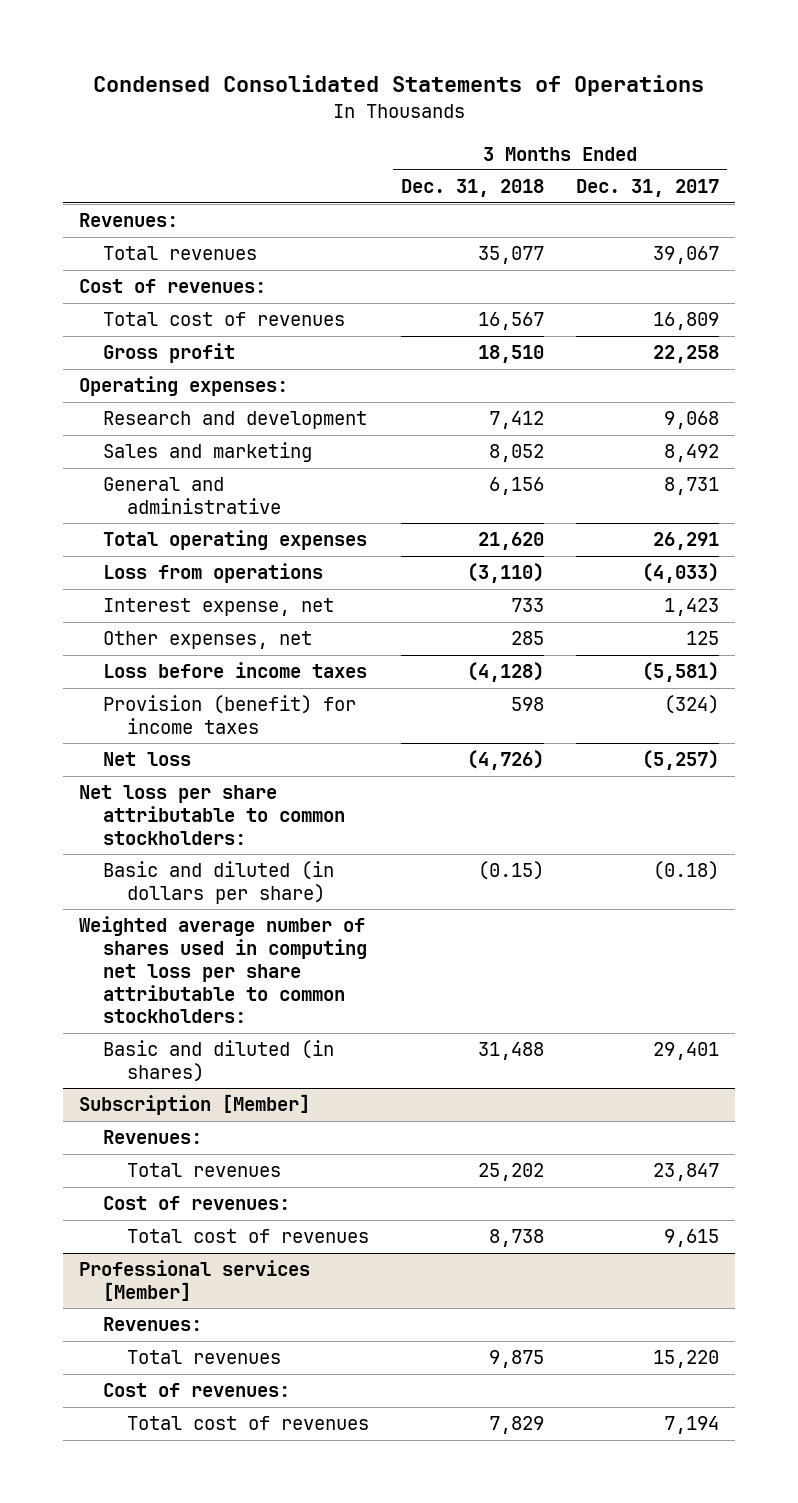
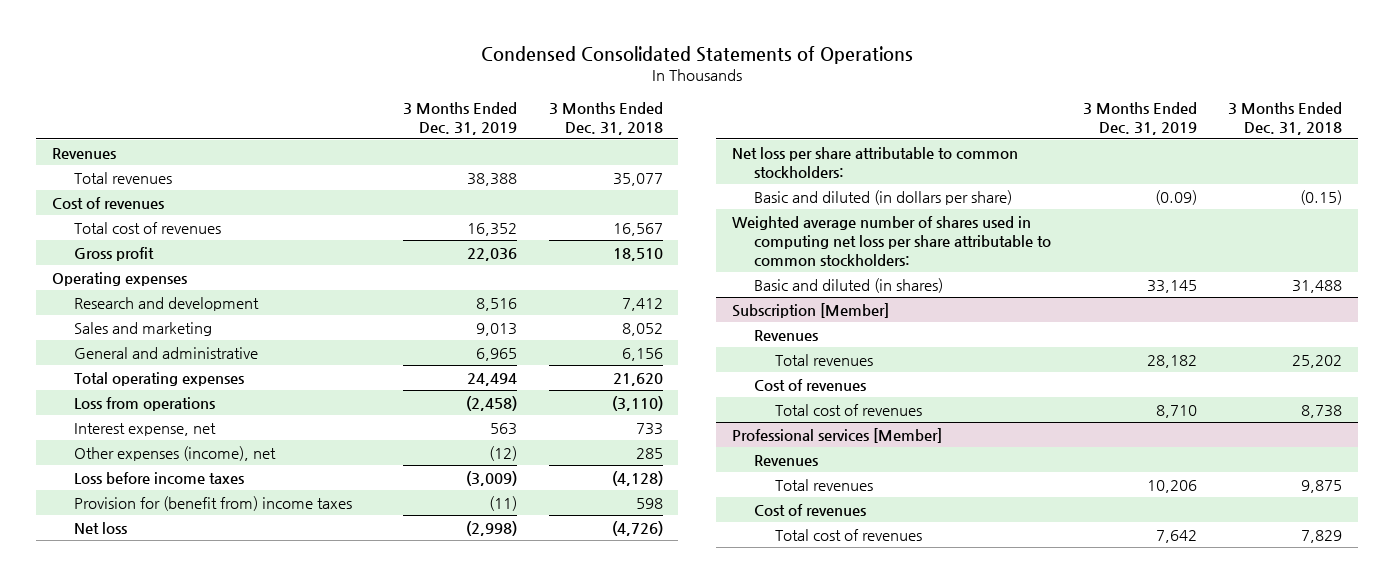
[575,179,719,198] Dec. 31, 2017 -> none
none -> [402,101,517,135] 3 Months Ended Dec. 31, 2019
[78,213,178,228] Revenues: -> [52,147,117,159] Revenues
[78,279,266,294] Cost of revenues: -> [52,196,165,209] Cost of revenues
[78,376,288,397] Operating expenses: -> [52,271,188,286] Operating expenses
[103,631,313,650] Other expenses, net -> [74,445,277,461] Other expenses (income), net
[103,695,357,735] Provision (benefit) for income taxes -> [74,495,353,511] Provision for (benefit from) income taxes
[103,1130,203,1145] Revenues: -> [753,329,818,341] Revenues
[103,1196,291,1211] Cost of revenues: -> [753,378,866,391] Cost of revenues
[103,1317,203,1332] Revenues: -> [753,454,818,466] Revenues
[103,1383,291,1398] Cost of revenues: -> [753,503,866,516] Cost of revenues

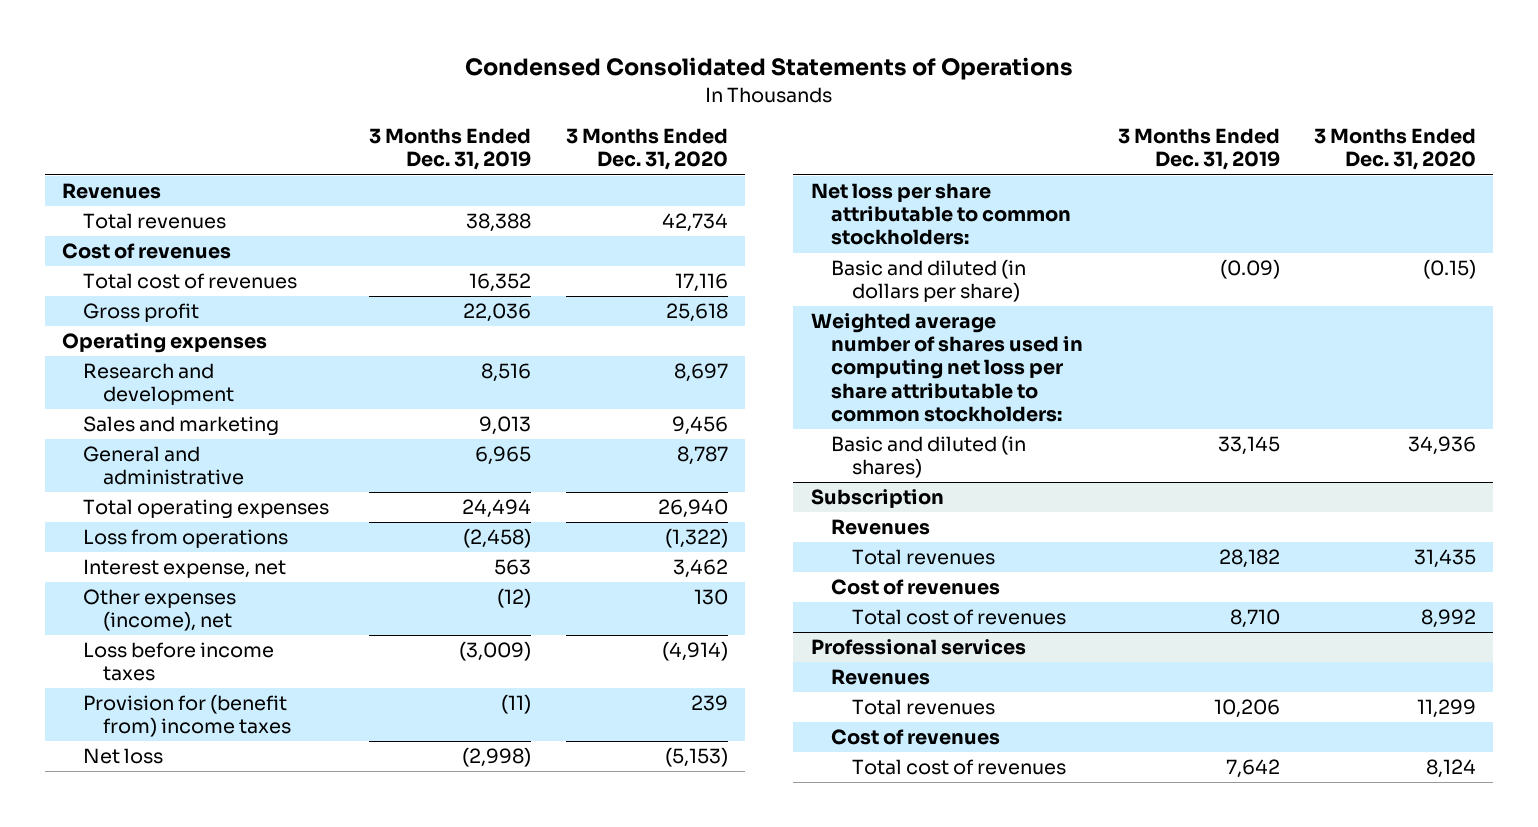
[548,101,663,135] 3 Months Ended Dec. 31, 2018 -> none
none -> [565,128,728,171] 3 Months Ended Dec. 31, 2020
[732,302,890,318] Subscription [Member] -> [810,489,944,509] Subscription
[732,427,943,443] Professional services [Member] -> [810,639,1026,656] Professional services

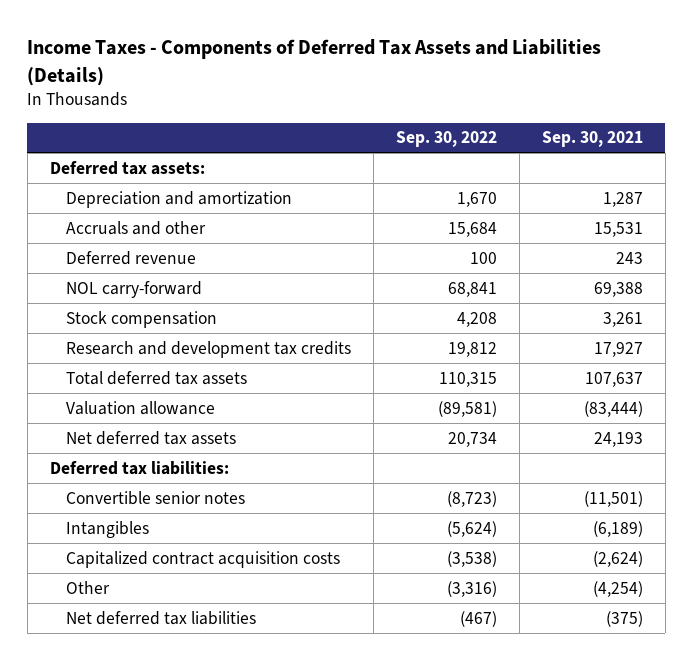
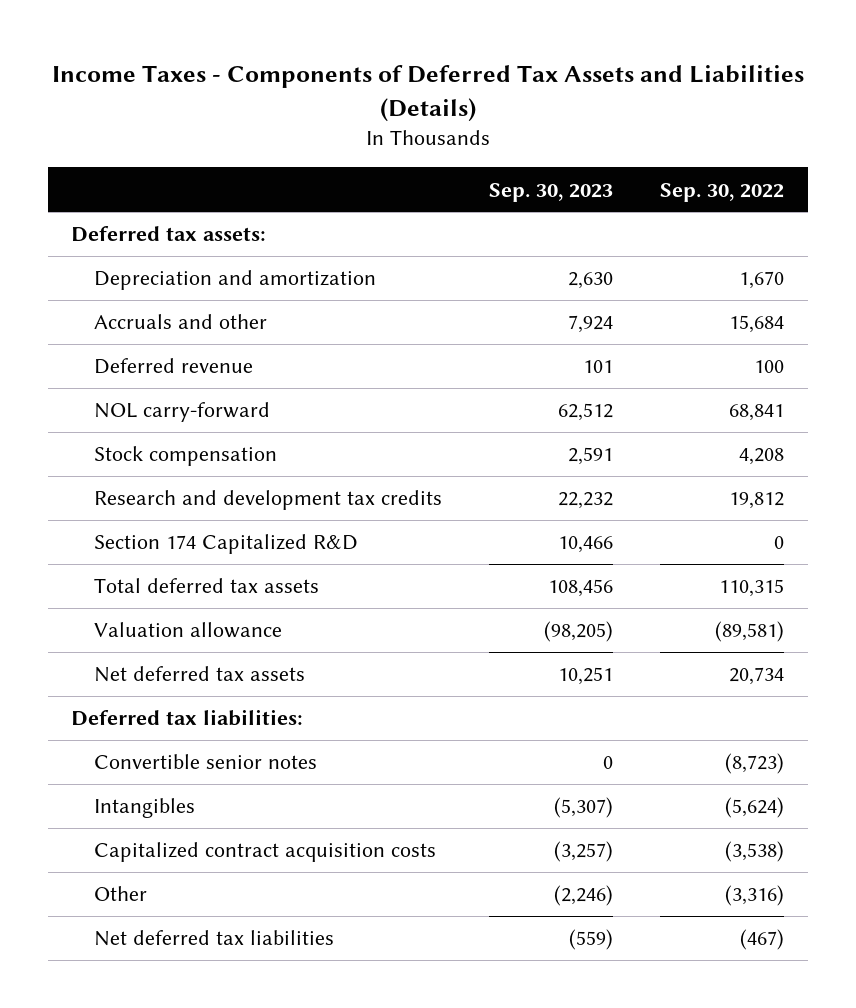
[541,131,643,148] Sep. 30, 2021 -> none
none -> [489,182,614,202] Sep. 30, 2023
none -> [93,534,358,555] Section 174 Capitalized R&D

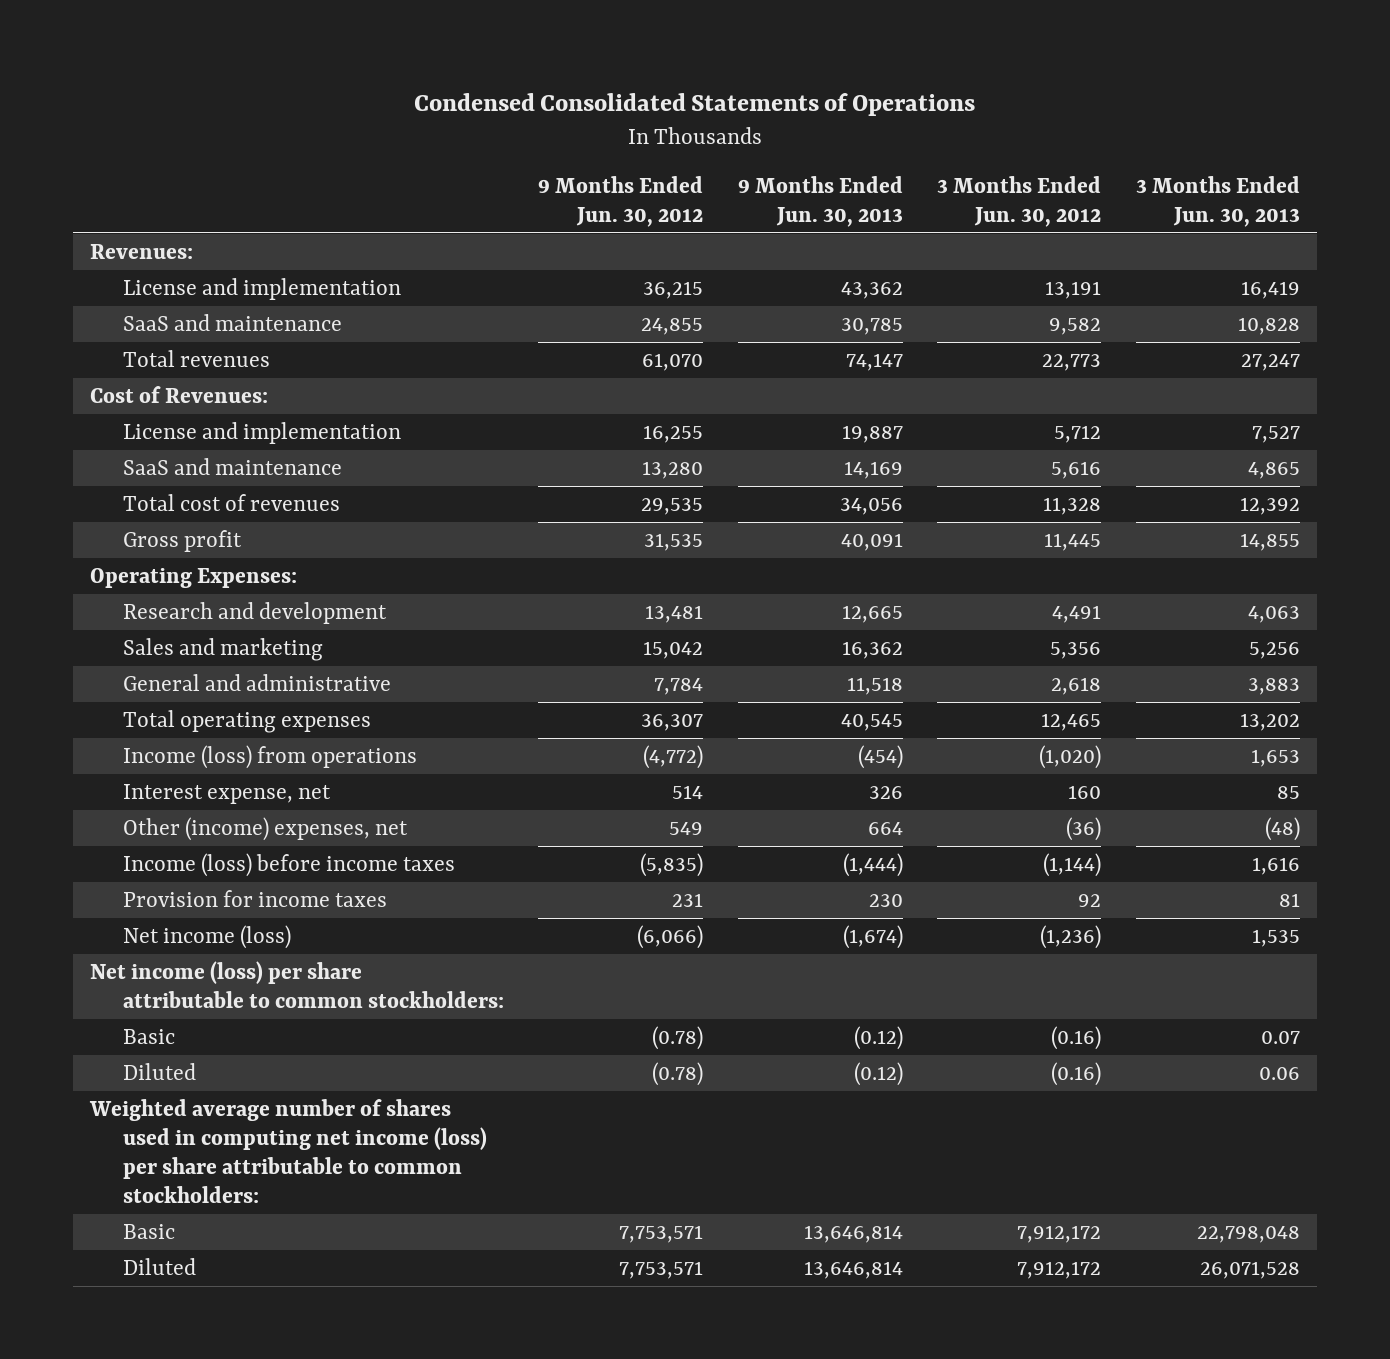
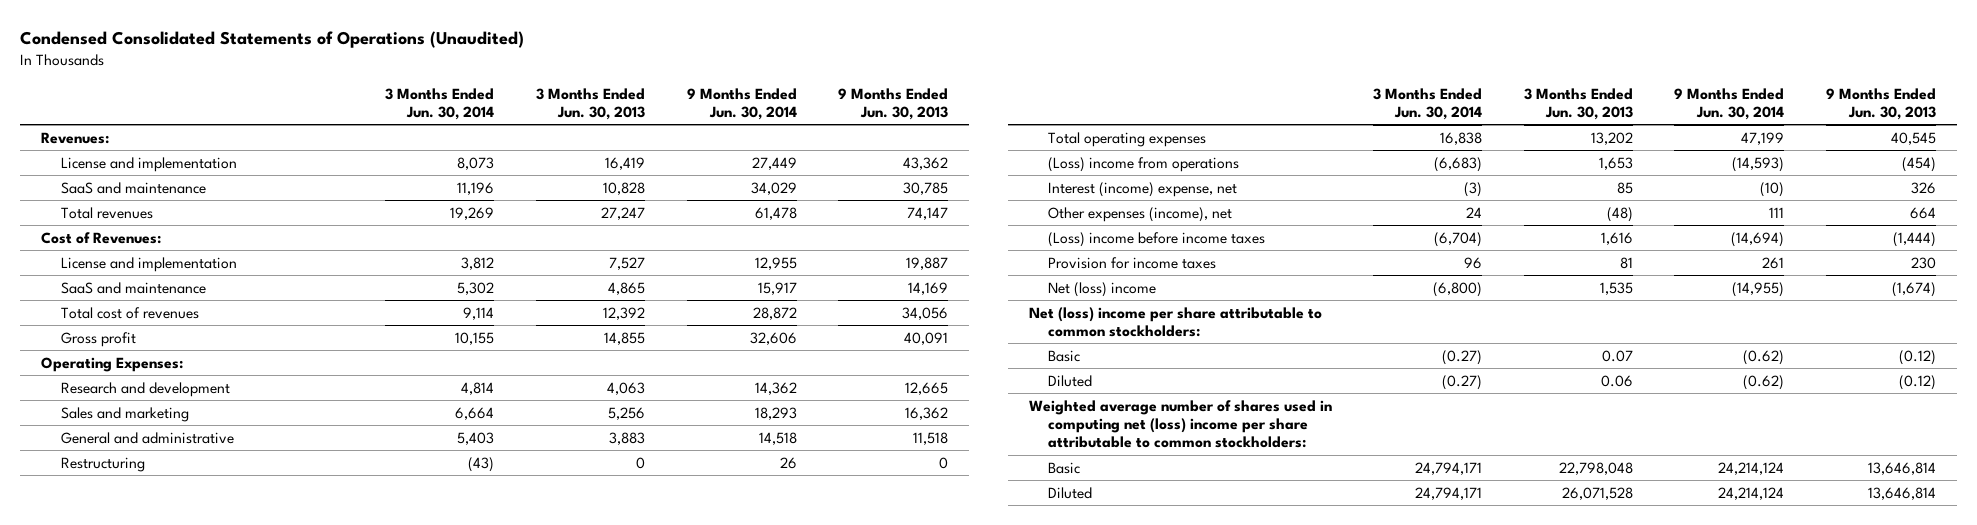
[414,92,976,116] Condensed Consolidated Statements of Operations -> [20,31,525,49] Condensed Consolidated Statements of Operations (Unaudited)
[538,175,704,227] 9 Months Ended Jun. 30, 2012 -> none
[937,175,1102,227] 3 Months Ended Jun. 30, 2012 -> none
none -> [385,87,495,120] 3 Months Ended Jun. 30, 2014
none -> [686,87,797,120] 9 Months Ended Jun. 30, 2014
none -> [60,456,145,472] Restructuring
[122,744,417,769] Income (loss) from operations -> [1048,156,1240,172] (Loss) income from operations
[122,783,331,804] Interest expense, net -> [1048,181,1238,197] Interest (income) expense, net
[122,816,408,841] Other (income) expenses, net -> [1048,206,1233,222] Other expenses (income), net
[122,852,455,877] Income (loss) before income taxes -> [1048,231,1266,247] (Loss) income before income taxes
[122,924,291,949] Net income (loss) -> [1048,281,1157,297] Net (loss) income
[90,960,504,1008] Net income (loss) per share attributable to common stockholders: -> [1028,306,1322,337] Net (loss) income per share attributable to common stockholders:
[89,1098,487,1203] Weighted average number of shares used in computing net income (loss) per share attributable to common stockholders: -> [1028,399,1332,449] Weighted average number of shares used in computing net (loss) income per share attributable to common stockholders:

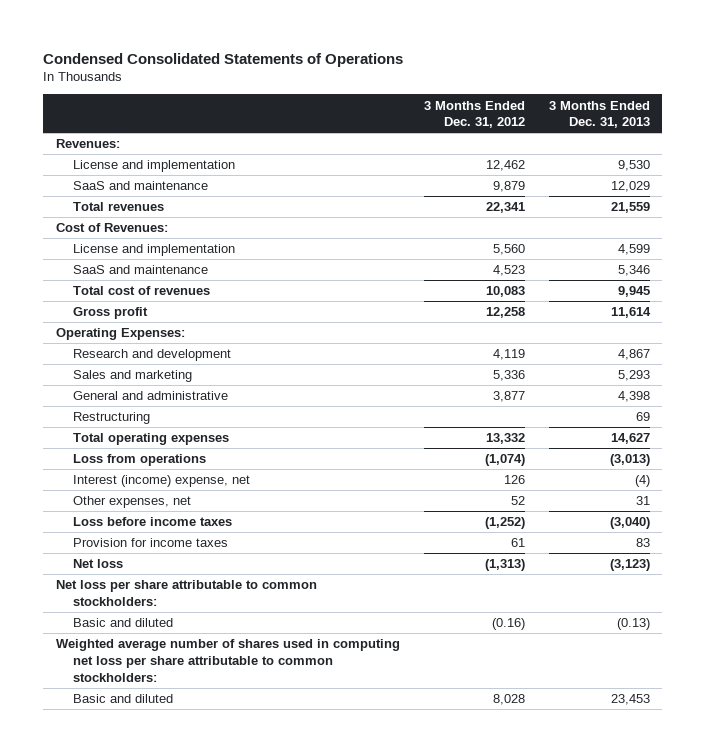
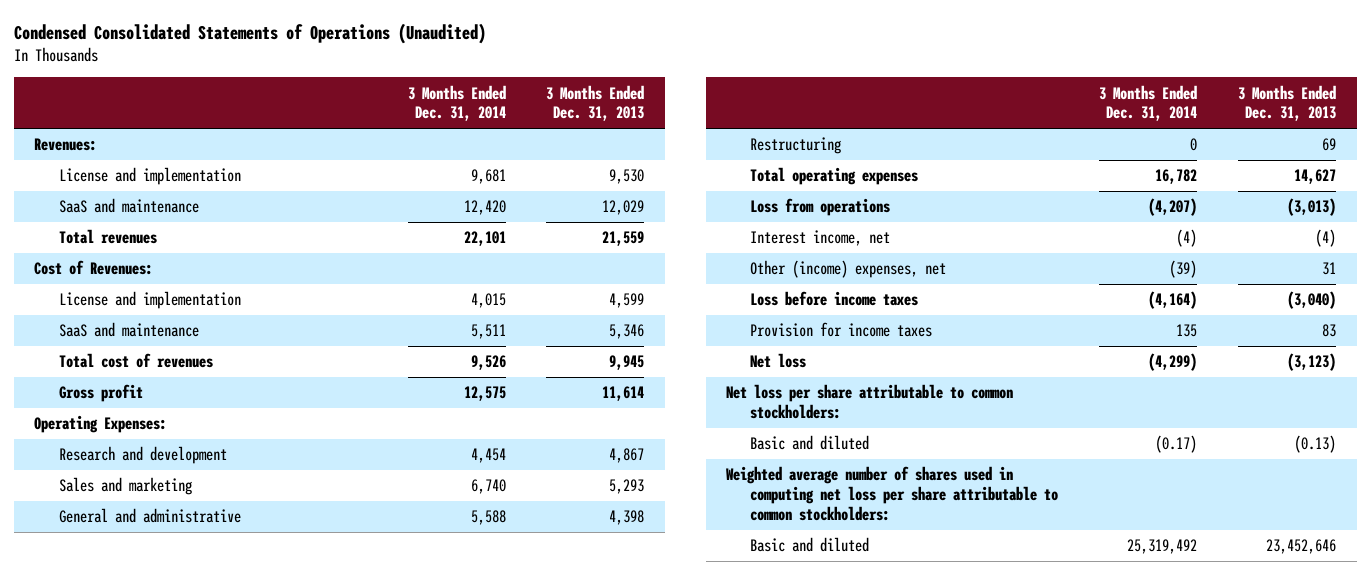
[43,52,404,67] Condensed Consolidated Statements of Operations -> [13,23,486,45] Condensed Consolidated Statements of Operations (Unaudited)
[423,100,525,129] 3 Months Ended Dec. 31, 2012 -> none
none -> [407,84,506,122] 3 Months Ended Dec. 31, 2014
[73,475,251,488] Interest (income) expense, net -> [750,230,891,247] Interest income, net
[73,496,192,509] Other expenses, net -> [750,260,947,279] Other (income) expenses, net
[611,694,651,706] 23,453 -> [1266,539,1337,555] 23,452,646

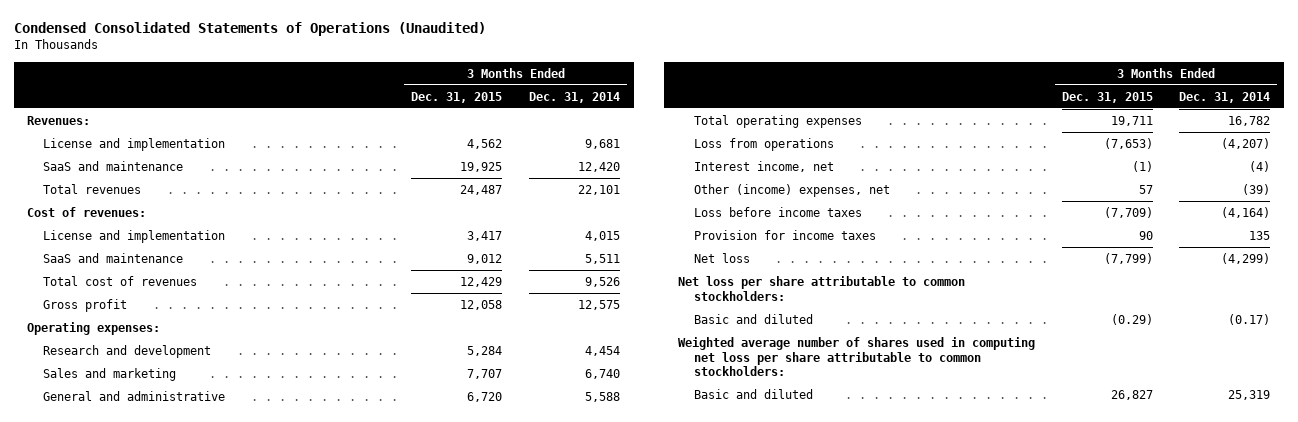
[546,84,645,122] 3 Months Ended Dec. 31, 2013 -> none
none -> [411,91,503,103] Dec. 31, 2015
[34,260,154,276] Cost of Revenues: -> [27,206,147,217] Cost of revenues:
[34,415,168,434] Operating Expenses: -> [27,321,161,335] Operating expenses:
[750,137,842,155] Restructuring -> none
[1127,539,1198,555] 25,319,492 -> [1228,389,1271,400] 25,319

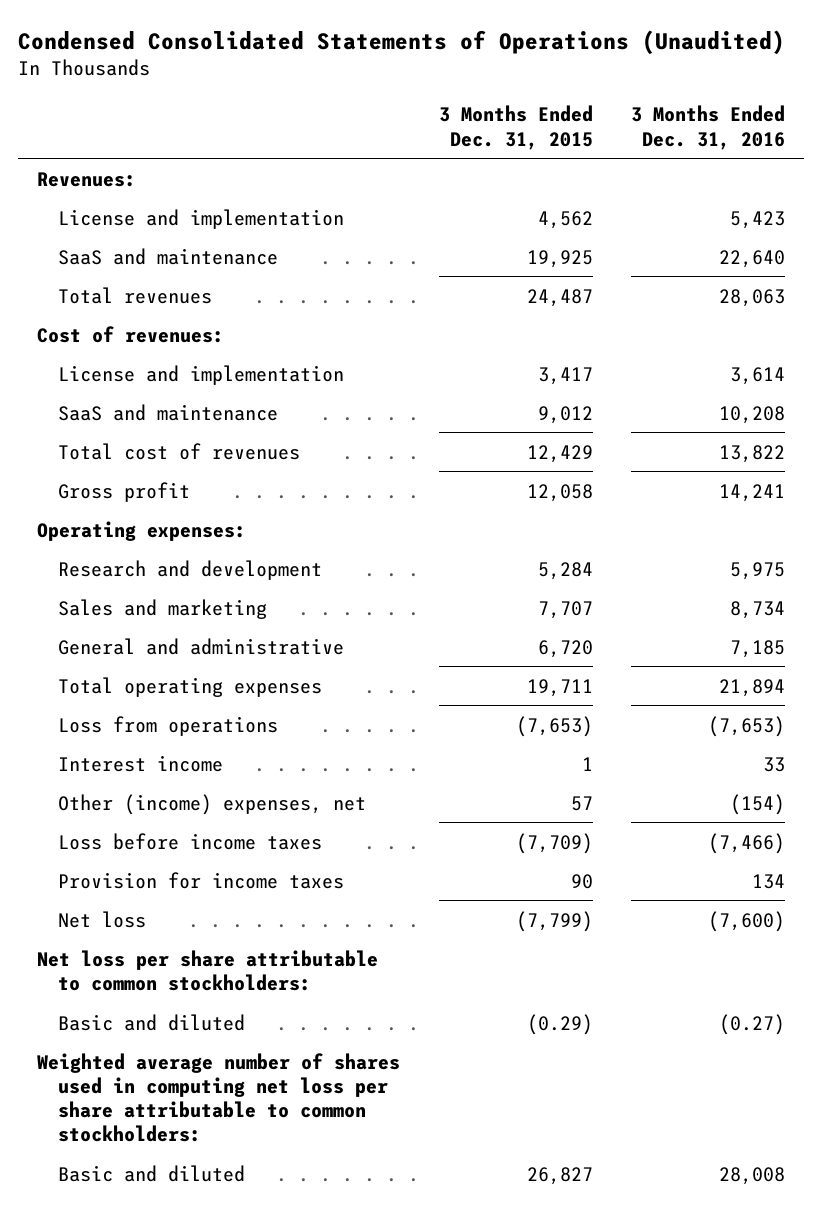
[529,91,621,103] Dec. 31, 2014 -> none
none -> [630,105,785,150] 3 Months Ended Dec. 31, 2016
[693,160,834,172] Interest income, net -> [57,754,223,772] Interest income
[1131,160,1153,172] (1) -> [581,756,593,771] 1

